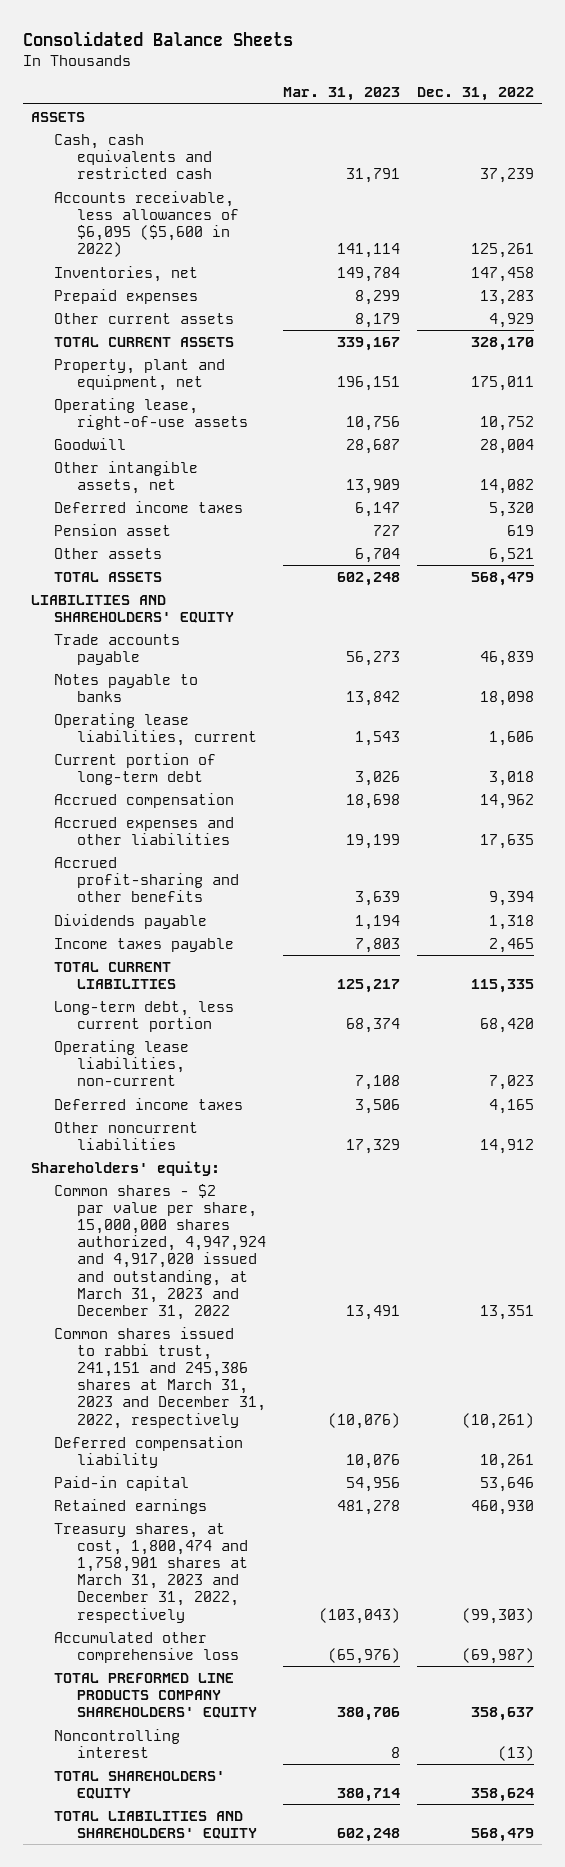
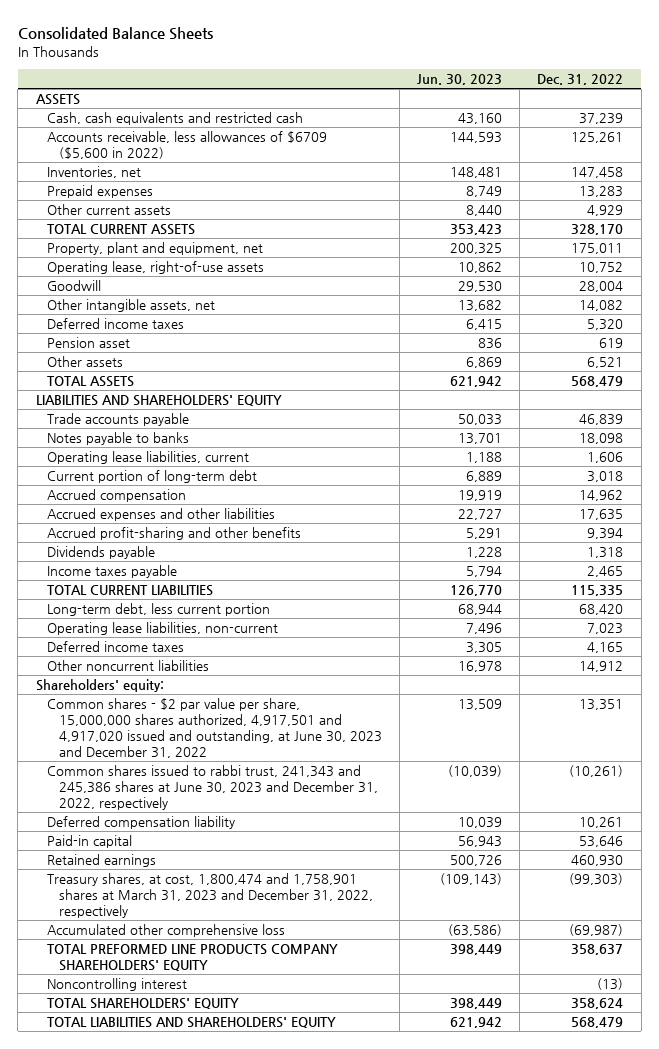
[282,87,400,102] Mar. 31, 2023 -> none
none -> [417,74,503,86] Jun. 30, 2023
[54,190,239,258] Accounts receivable, less allowances of $6,095 ($5,600 in 2022) -> [47,131,328,160] Accounts receivable, less allowances of $6709 ($5,600 in 2022)
[54,1183,266,1321] Common shares - $2 par value per share, 15,000,000 shares authorized, 4,947,924 and 4,917,020 issued and outstanding, at March 31, 2023 and December 31, 2022 -> [47,698,382,759] Common shares - $2 par value per share, 15,000,000 shares authorized, 4,917,501 and 4,917,020 issued and outstanding, at June 30, 2023 and December 31, 2022
[54,1326,266,1429] Common shares issued to rabbi trust, 241,151 and 245,386 shares at March 31, 2023 and December 31, 2022, respectively -> [47,765,378,811] Common shares issued to rabbi trust, 241,343 and 245,386 shares at June 30, 2023 and December 31, 2022, respectively

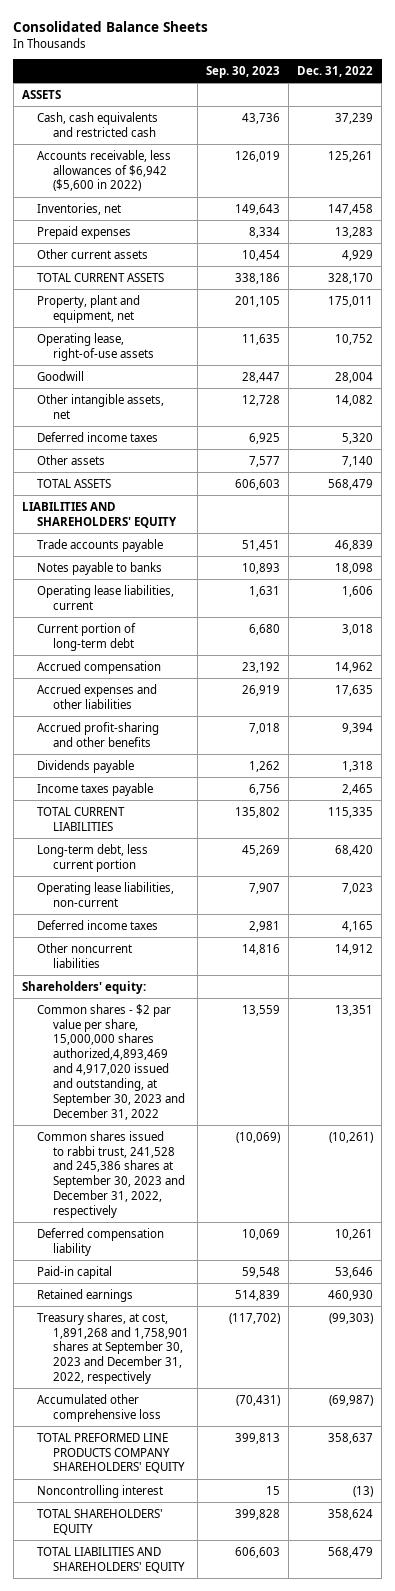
[417,74,503,86] Jun. 30, 2023 -> none
none -> [206,65,281,78] Sep. 30, 2023
[47,131,328,160] Accounts receivable, less allowances of $6709 ($5,600 in 2022) -> [37,149,172,192] Accounts receivable, less allowances of $6,942 ($5,600 in 2022)
[47,337,131,349] Pension asset -> none
[587,357,624,369] 6,521 -> [342,455,374,467] 7,140
[47,698,382,759] Common shares - $2 par value per share, 15,000,000 shares authorized, 4,917,501 and 4,917,020 issued and outstanding, at June 30, 2023 and December 31, 2022 -> [37,1003,185,1120] Common shares - $2 par value per share, 15,000,000 shares authorized,4,893,469 and 4,917,020 issued and outstanding, at September 30, 2023 and December 31, 2022
[47,765,378,811] Common shares issued to rabbi trust, 241,343 and 245,386 shares at June 30, 2023 and December 31, 2022, respectively -> [37,1130,185,1218] Common shares issued to rabbi trust, 241,528 and 245,386 shares at September 30, 2023 and December 31, 2022, respectively
[47,873,373,919] Treasury shares, at cost, 1,800,474 and 1,758,901 shares at March 31, 2023 and December 31, 2022, respectively -> [37,1311,189,1385] Treasury shares, at cost, 1,891,268 and 1,758,901 shares at September 30, 2023 and December 31, 2022, respectively

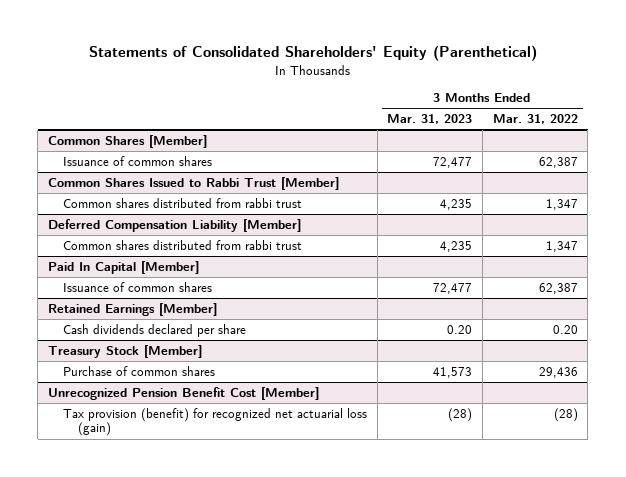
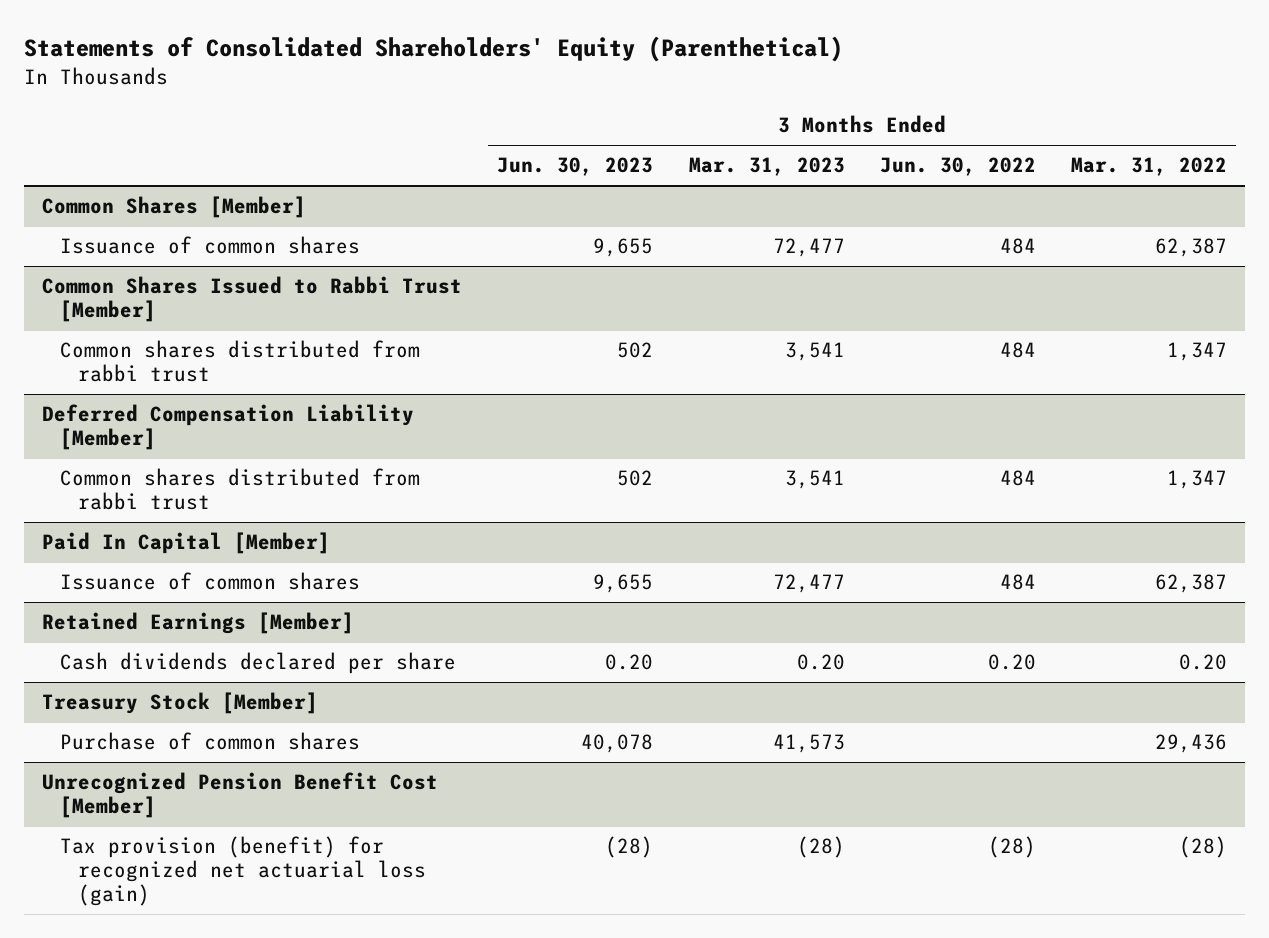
none -> [497,157,654,177] Jun. 30, 2023
none -> [879,157,1036,177] Jun. 30, 2022
[440,198,473,210] 4,235 -> [784,342,845,362] 3,541
[440,240,473,252] 4,235 -> [784,470,845,490] 3,541

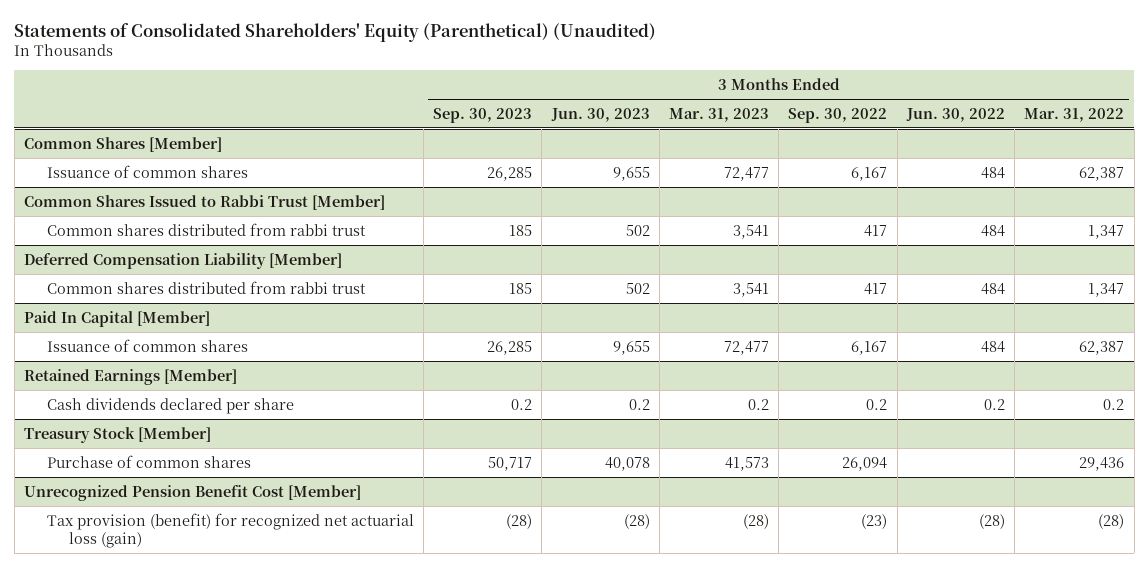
[24,36,844,63] Statements of Consolidated Shareholders' Equity (Parenthetical) -> [14,22,657,42] Statements of Consolidated Shareholders' Equity (Parenthetical) (Unaudited)
none -> [433,107,533,123] Sep. 30, 2023
none -> [788,107,888,123] Sep. 30, 2022
[605,654,654,671] 0.20 -> [628,398,650,410] 0.2
[796,654,845,671] 0.20 -> [747,398,769,410] 0.2
[987,654,1036,671] 0.20 -> [983,398,1005,410] 0.2
[1178,654,1227,671] 0.20 -> [1103,398,1125,410] 0.2

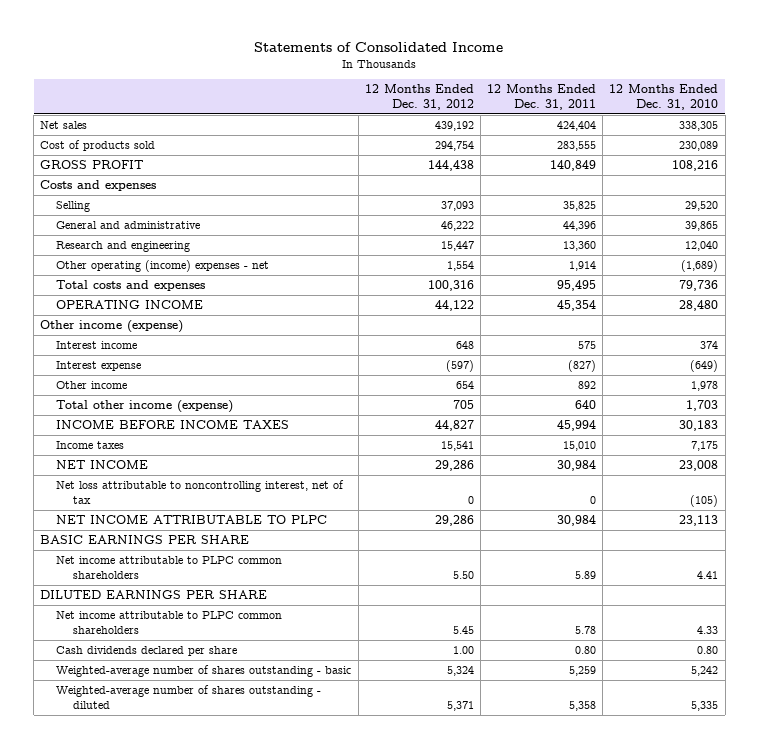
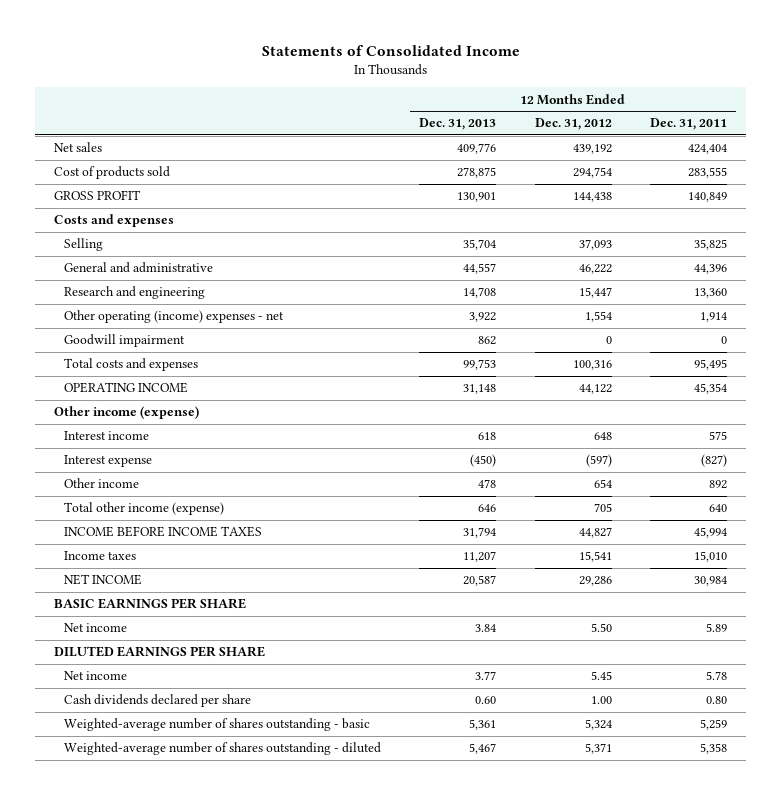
[609,84,719,110] 12 Months Ended Dec. 31, 2010 -> none
none -> [419,118,497,131] Dec. 31, 2013
none -> [64,334,186,348] Goodwill impairment
[56,480,345,504] Net loss attributable to noncontrolling interest, net of tax -> none
[56,515,328,525] NET INCOME ATTRIBUTABLE TO PLPC -> none
[56,556,283,579] Net income attributable to PLPC common shareholders -> [64,623,128,633] Net income
[56,611,283,634] Net income attributable to PLPC common shareholders -> [64,671,128,681] Net income

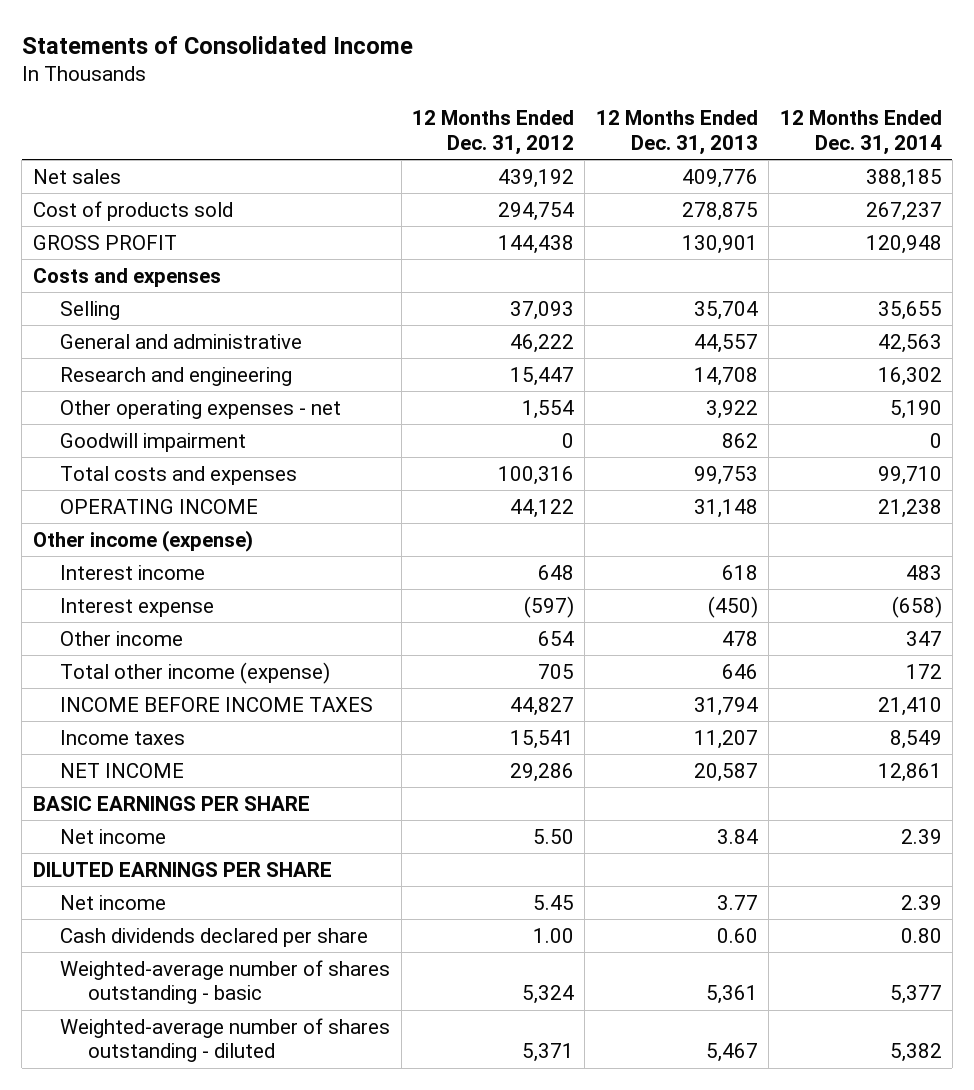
[649,118,727,131] Dec. 31, 2011 -> none
none -> [779,110,942,156] 12 Months Ended Dec. 31, 2014
[64,310,285,324] Other operating (income) expenses - net -> [60,399,342,419] Other operating expenses - net

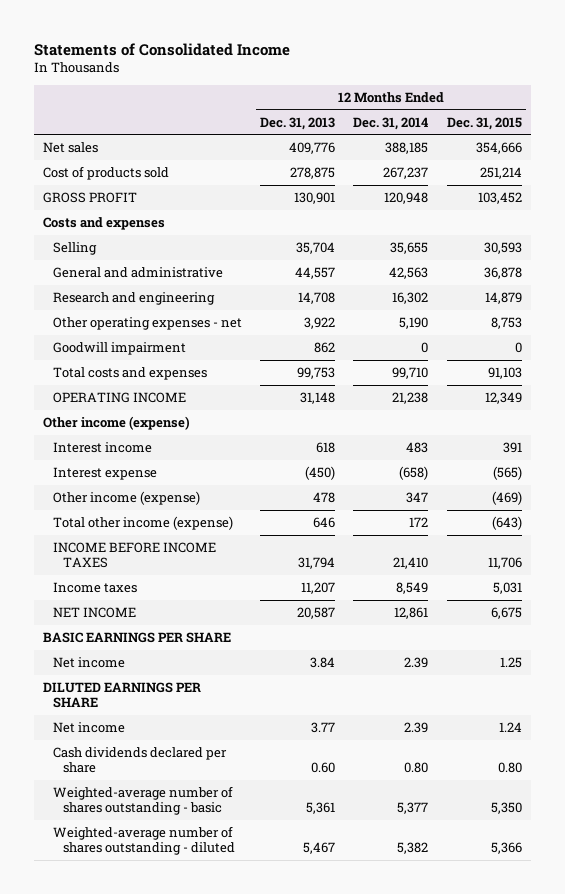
[412,110,575,156] 12 Months Ended Dec. 31, 2012 -> none
none -> [446,116,522,130] Dec. 31, 2015
[60,630,184,646] Other income -> [53,490,201,505] Other income (expense)

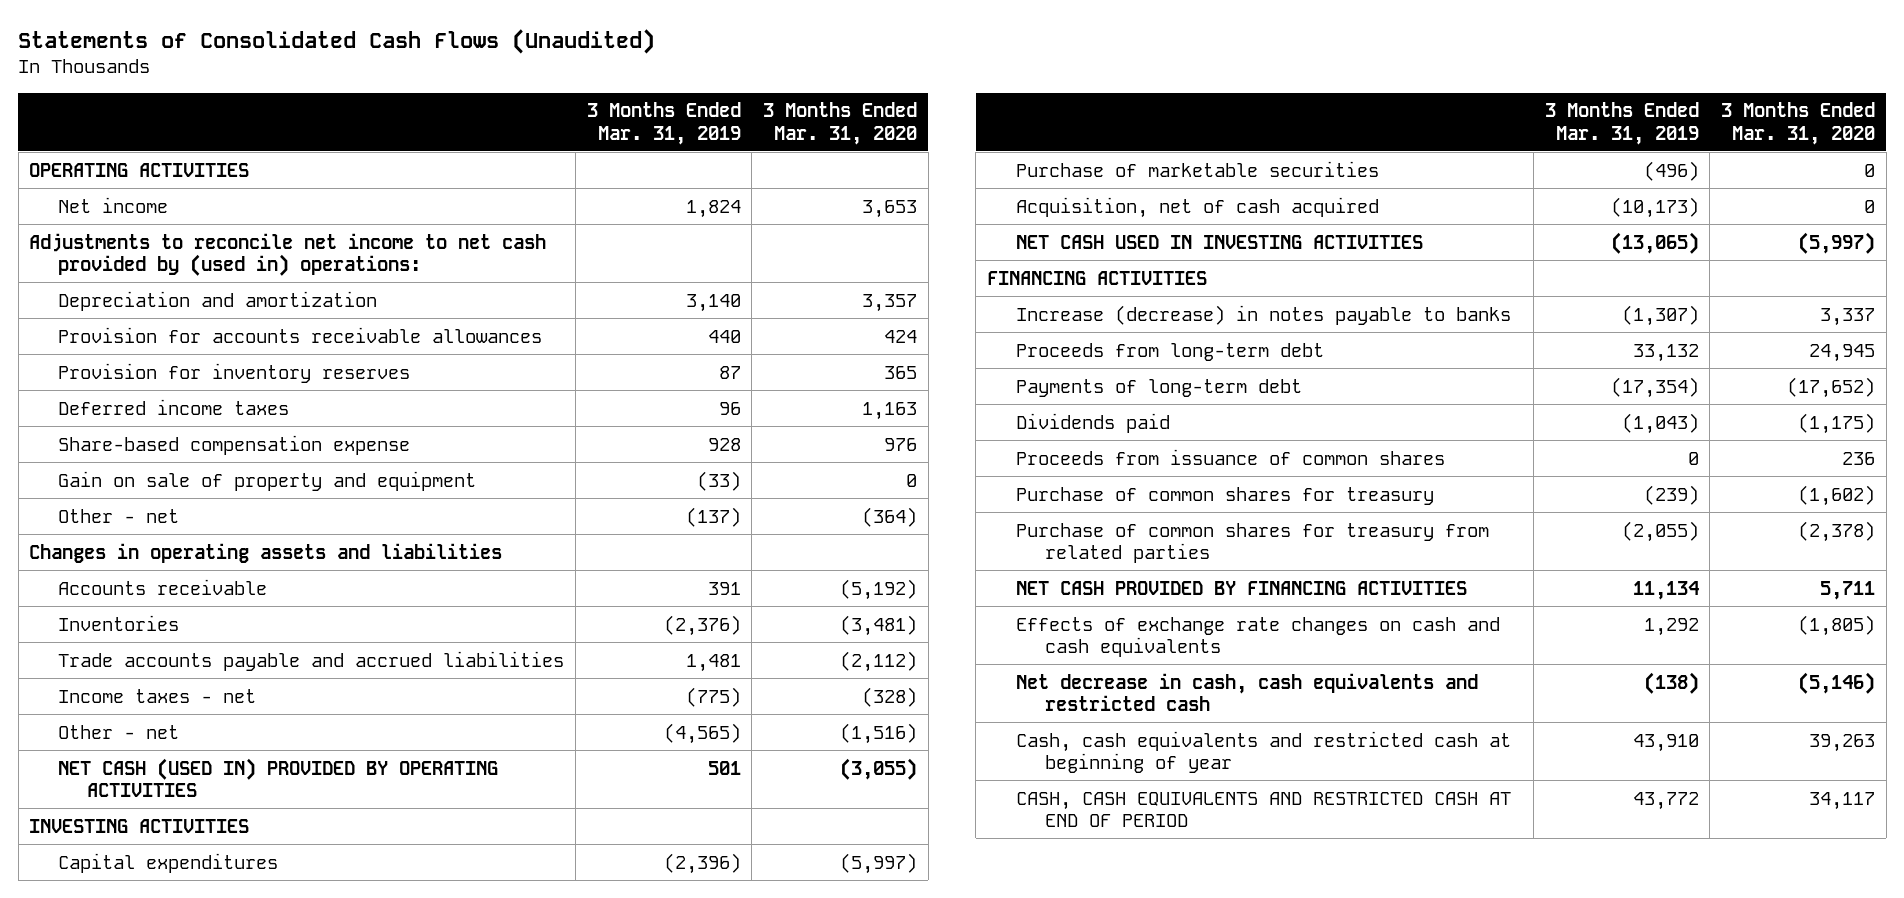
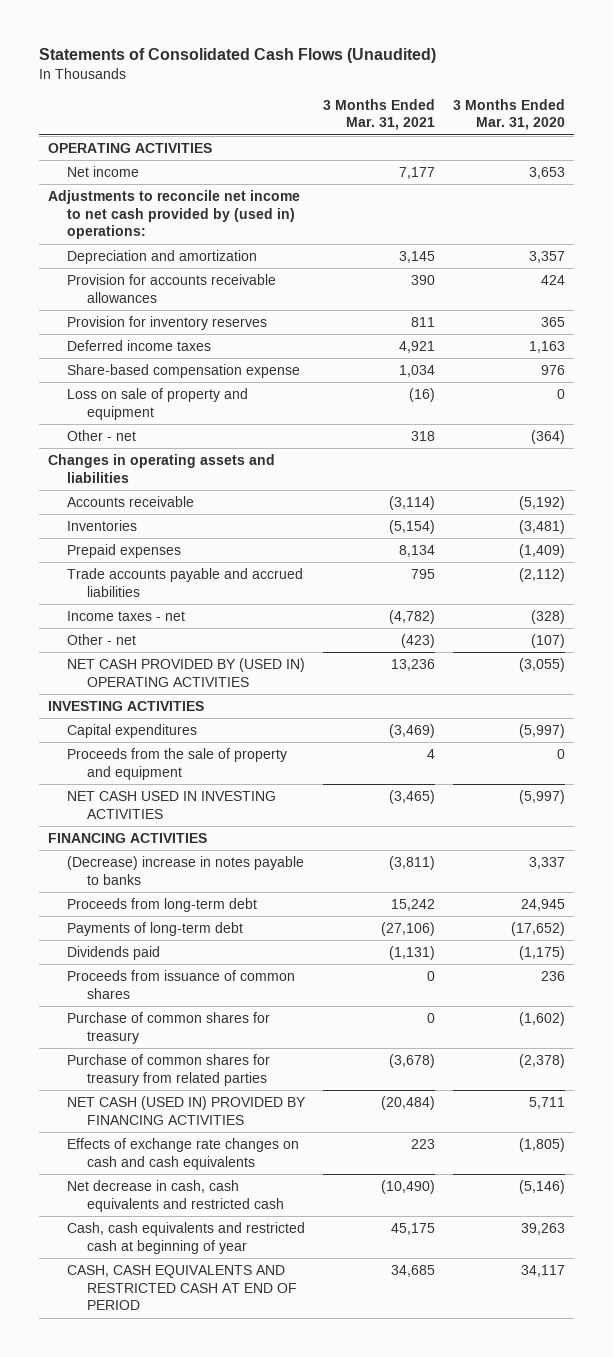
[586,102,741,145] 3 Months Ended Mar. 31, 2019 -> none
none -> [323,98,436,131] 3 Months Ended Mar. 31, 2021
[58,470,477,491] Gain on sale of property and equipment -> [67,387,249,420] Loss on sale of property and equipment
none -> [67,543,182,558] Prepaid expenses
[840,722,918,744] (1,516) -> [531,633,566,648] (107)
[58,757,499,798] NET CASH (USED IN) PROVIDED BY OPERATING ACTIVITIES -> [67,657,306,687] NET CASH PROVIDED BY (USED IN) OPERATING ACTIVITIES
[1016,160,1380,177] Purchase of marketable securities -> none
[1016,196,1380,218] Acquisition, net of cash acquired -> none
none -> [67,747,288,780] Proceeds from the sale of property and equipment
[1016,304,1512,325] Increase (decrease) in notes payable to banks -> [67,855,305,885] (Decrease) increase in notes payable to banks
[1016,580,1468,595] NET CASH PROVIDED BY FINANCING ACTIVITIES -> [67,1095,307,1125] NET CASH (USED IN) PROVIDED BY FINANCING ACTIVITIES

